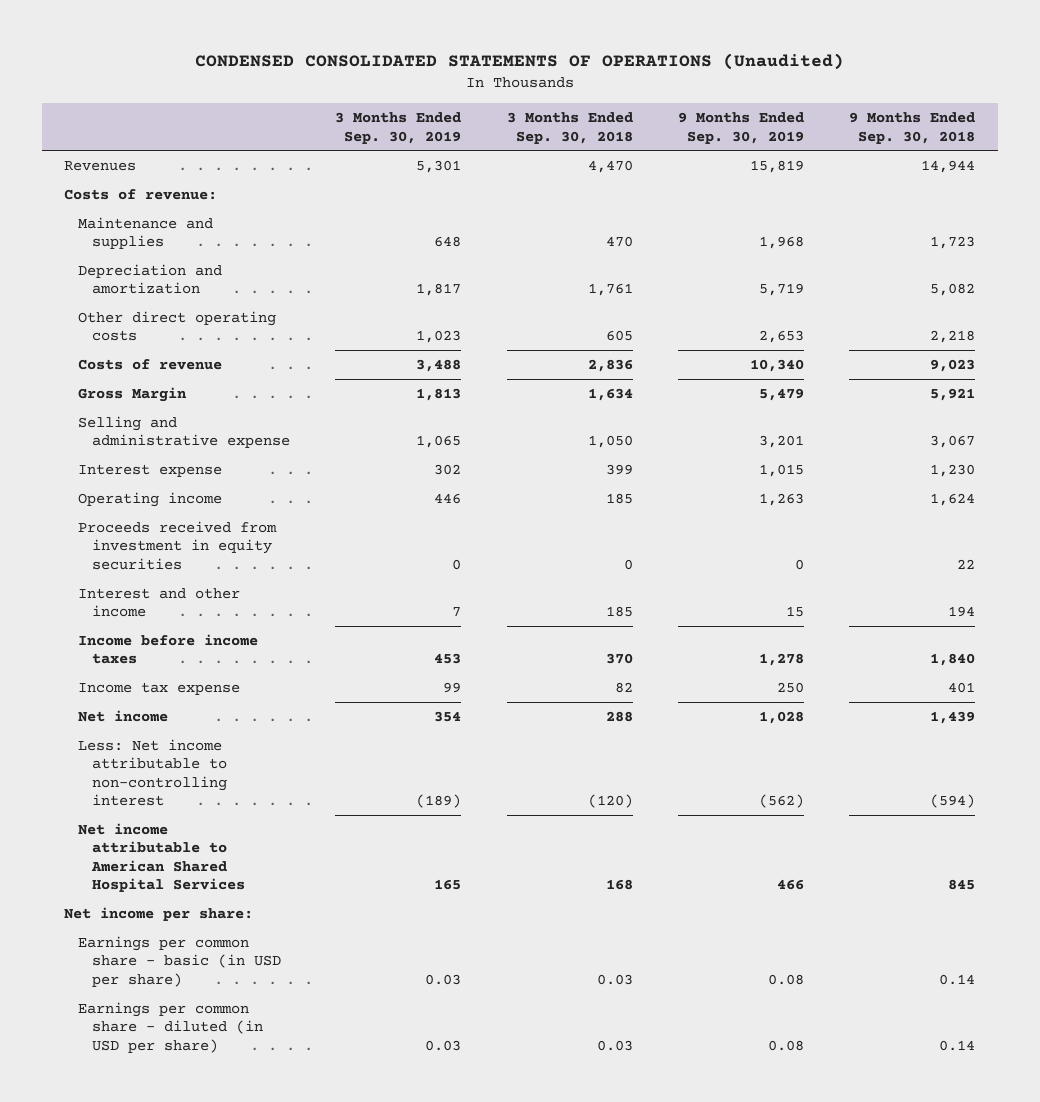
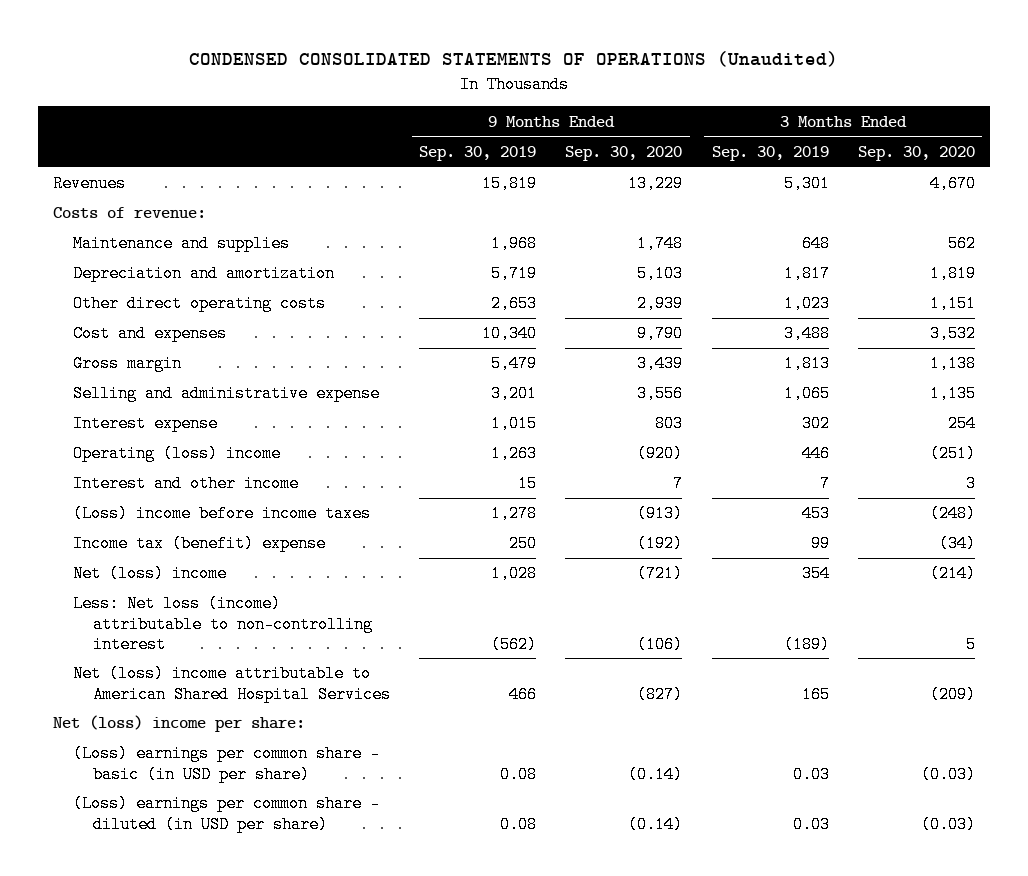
[506,112,633,144] 3 Months Ended Sep. 30, 2018 -> none
[849,112,976,144] 9 Months Ended Sep. 30, 2018 -> none
none -> [565,145,683,161] Sep. 30, 2020
none -> [858,145,976,161] Sep. 30, 2020
[78,359,223,371] Costs of revenue -> [72,325,227,343] Cost and expenses
[78,387,188,403] Gross Margin -> [72,355,182,373] Gross margin
[78,521,278,570] Proceeds received from investment in equity securities -> none
[78,492,223,508] Operating income -> [72,445,281,463] Operating (loss) income
[78,634,259,665] Income before income taxes -> [72,505,371,523] (Loss) income before income taxes
[78,682,241,696] Income tax expense -> [72,535,326,553] Income tax (benefit) expense
[78,710,169,723] Net income -> [72,565,227,583] Net (loss) income
[78,739,227,807] Less: Net income attributable to non-controlling interest -> [72,595,373,653] Less: Net loss (income) attributable to non-controlling interest
[78,823,245,893] Net income attributable to American Shared Hospital Services -> [72,665,391,703] Net (loss) income attributable to American Shared Hospital Services
[64,907,254,922] Net income per share: -> [53,715,306,733] Net (loss) income per share:
[78,936,281,987] Earnings per common share - basic (in USD per share) -> [72,745,380,783] (Loss) earnings per common share - basic (in USD per share)
[78,1002,263,1053] Earnings per common share - diluted (in USD per share) -> [72,795,380,833] (Loss) earnings per common share - diluted (in USD per share)

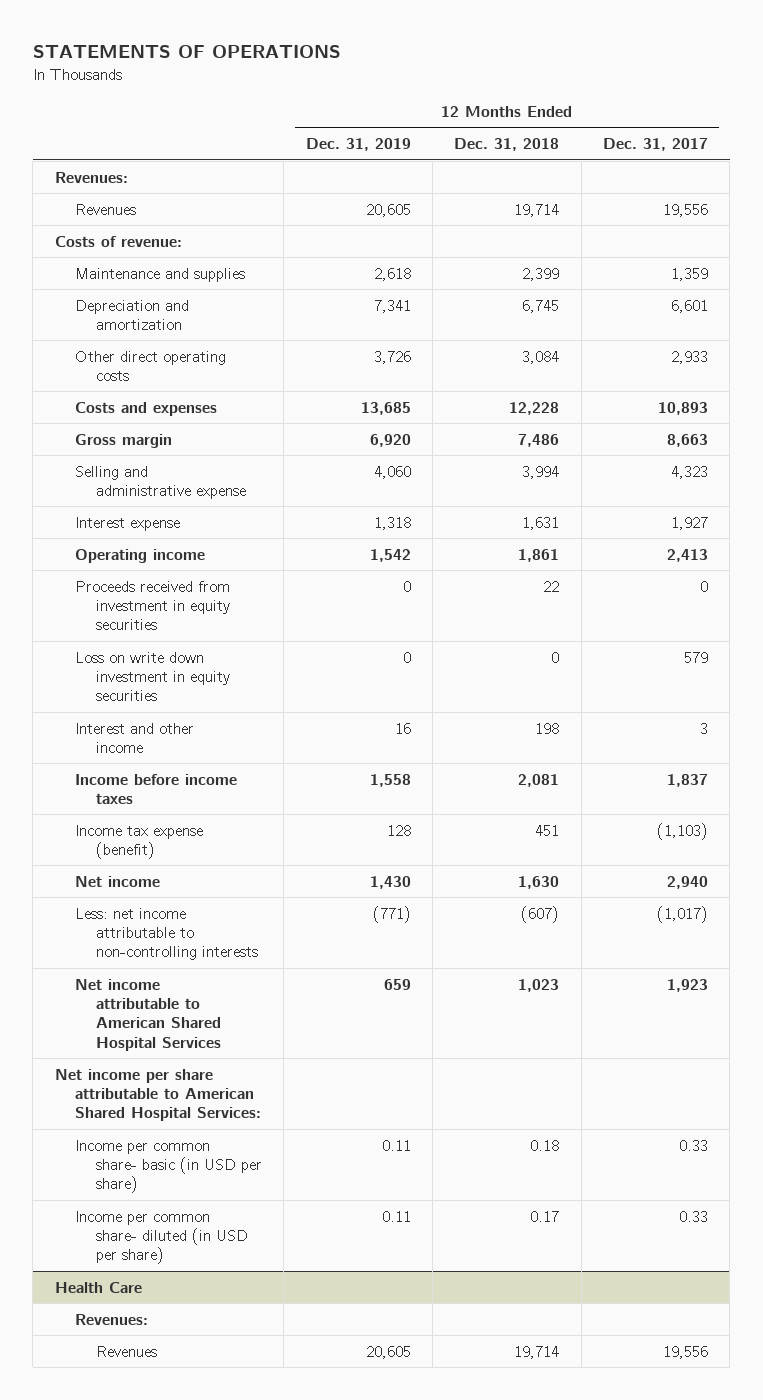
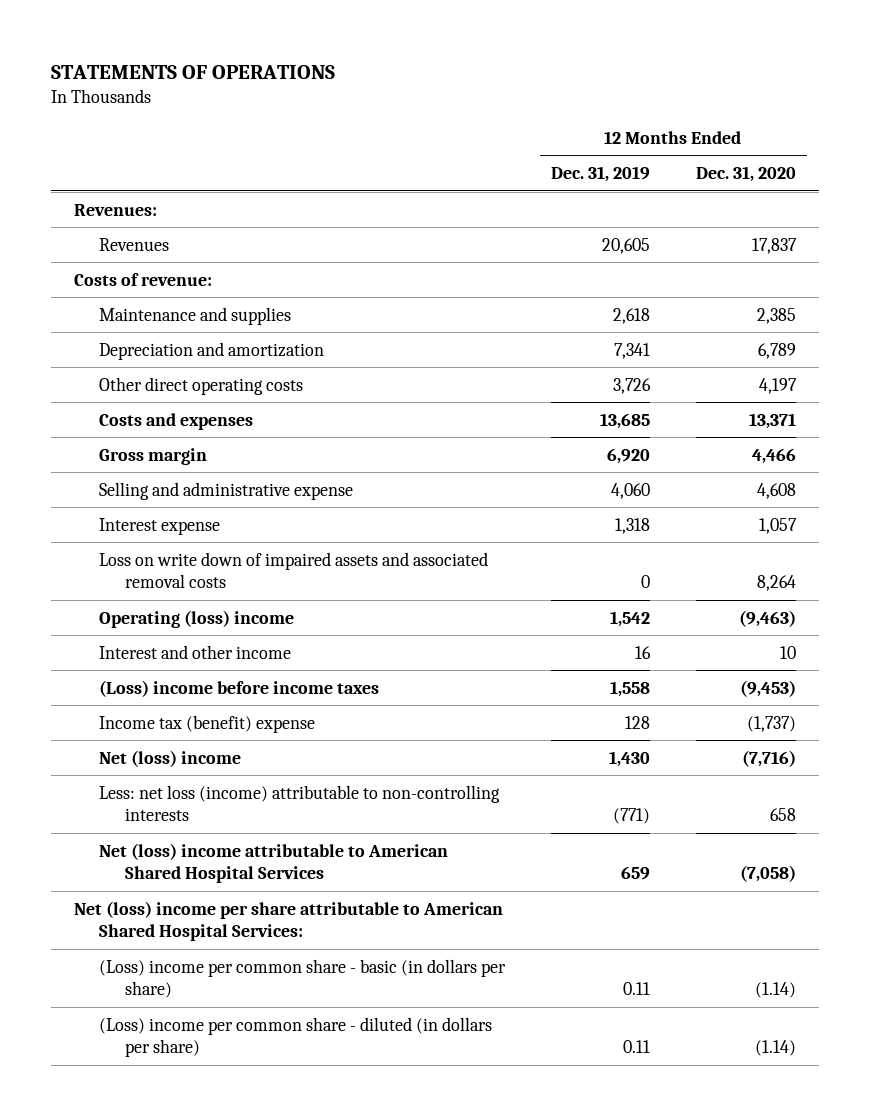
[454,138,560,152] Dec. 31, 2018 -> none
[602,138,708,152] Dec. 31, 2017 -> none
none -> [695,166,796,183] Dec. 31, 2020
[75,580,231,631] Proceeds received from investment in equity securities -> none
[75,651,230,702] Loss on write down investment in equity securities -> none
none -> [99,551,489,589] Loss on write down of impaired assets and associated removal costs
[75,548,206,563] Operating income -> [99,609,295,628] Operating (loss) income
[54,1281,142,1293] Health Care -> none
[75,1313,149,1325] Revenues: -> none
[95,1345,157,1357] Revenues -> none
[75,773,238,804] Income before income taxes -> [99,679,380,697] (Loss) income before income taxes
[75,824,204,859] Income tax expense (benefit) -> [99,714,316,733] Income tax (benefit) expense
[75,875,161,887] Net income -> [99,749,242,767] Net (loss) income
[75,907,258,961] Less: net income attributable to non-controlling interests -> [99,784,501,822] Less: net loss (income) attributable to non-controlling interests
[75,978,221,1051] Net income attributable to American Shared Hospital Services -> [99,842,449,884] Net (loss) income attributable to American Shared Hospital Services
[54,1068,262,1122] Net income per share attributable to American Shared Hospital Services: -> [74,900,504,942] Net (loss) income per share attributable to American Shared Hospital Services:
[75,1139,262,1194] Income per common share- basic (in USD per share) -> [99,958,507,999] (Loss) income per common share - basic (in dollars per share)
[75,1210,248,1265] Income per common share- diluted (in USD per share) -> [99,1016,493,1058] (Loss) income per common share - diluted (in dollars per share)

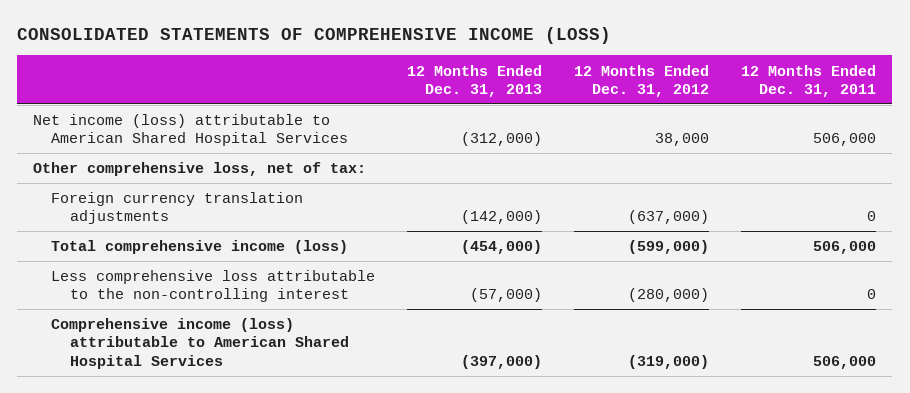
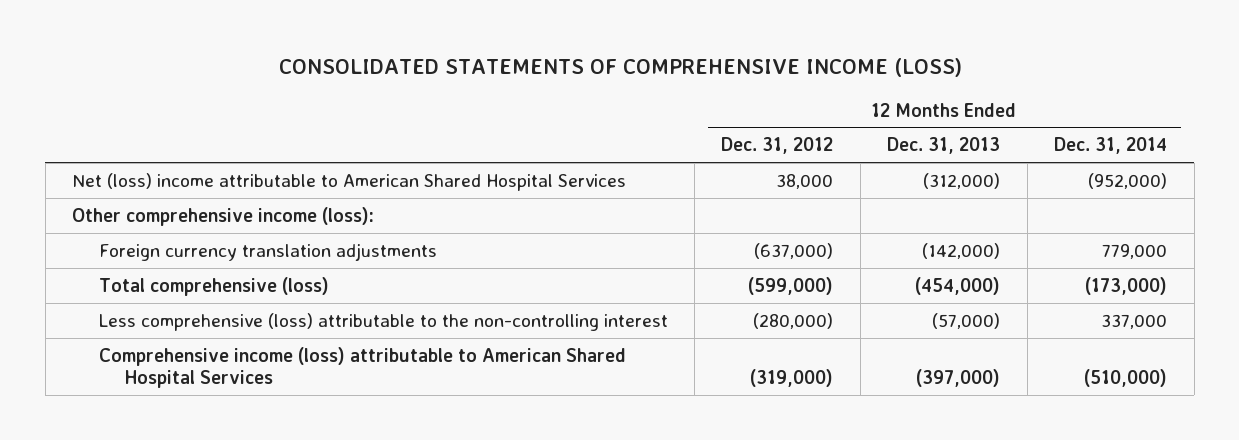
[741,64,877,97] 12 Months Ended Dec. 31, 2011 -> none
none -> [1054,137,1168,155] Dec. 31, 2014
[33,114,349,147] Net income (loss) attributable to American Shared Hospital Services -> [72,172,627,191] Net (loss) income attributable to American Shared Hospital Services
[33,162,367,177] Other comprehensive loss, net of tax: -> [72,206,375,226] Other comprehensive income (loss):
[51,240,349,255] Total comprehensive income (loss) -> [98,276,329,296] Total comprehensive (loss)
[51,270,376,303] Less comprehensive loss attributable to the non-controlling interest -> [98,312,668,331] Less comprehensive (loss) attributable to the non-controlling interest

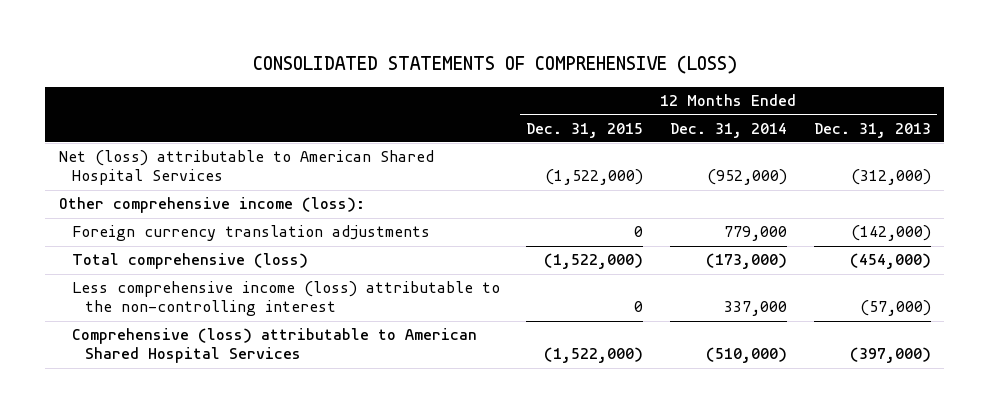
[278,58,962,78] CONSOLIDATED STATEMENTS OF COMPREHENSIVE INCOME (LOSS) -> [252,55,737,75] CONSOLIDATED STATEMENTS OF COMPREHENSIVE (LOSS)
[721,137,834,155] Dec. 31, 2012 -> none
none -> [526,122,644,138] Dec. 31, 2015
[72,172,627,191] Net (loss) income attributable to American Shared Hospital Services -> [58,150,434,186] Net (loss) attributable to American Shared Hospital Services
[98,312,668,331] Less comprehensive (loss) attributable to the non-controlling interest -> [71,281,500,317] Less comprehensive income (loss) attributable to the non-controlling interest
[98,346,626,389] Comprehensive income (loss) attributable to American Shared Hospital Services -> [71,328,477,364] Comprehensive (loss) attributable to American Shared Hospital Services

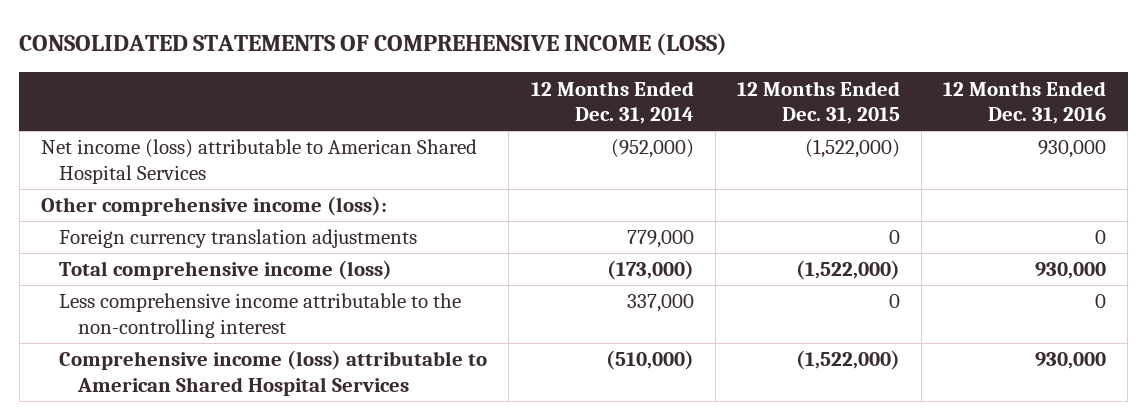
[252,55,737,75] CONSOLIDATED STATEMENTS OF COMPREHENSIVE (LOSS) -> [19,33,728,56] CONSOLIDATED STATEMENTS OF COMPREHENSIVE INCOME (LOSS)
[813,122,931,138] Dec. 31, 2013 -> none
none -> [943,80,1107,125] 12 Months Ended Dec. 31, 2016
[58,150,434,186] Net (loss) attributable to American Shared Hospital Services -> [40,139,477,184] Net income (loss) attributable to American Shared Hospital Services
[71,253,308,270] Total comprehensive (loss) -> [59,260,393,281] Total comprehensive income (loss)
[71,281,500,317] Less comprehensive income (loss) attributable to the non-controlling interest -> [59,293,462,338] Less comprehensive income attributable to the non-controlling interest
[71,328,477,364] Comprehensive (loss) attributable to American Shared Hospital Services -> [59,350,488,396] Comprehensive income (loss) attributable to American Shared Hospital Services

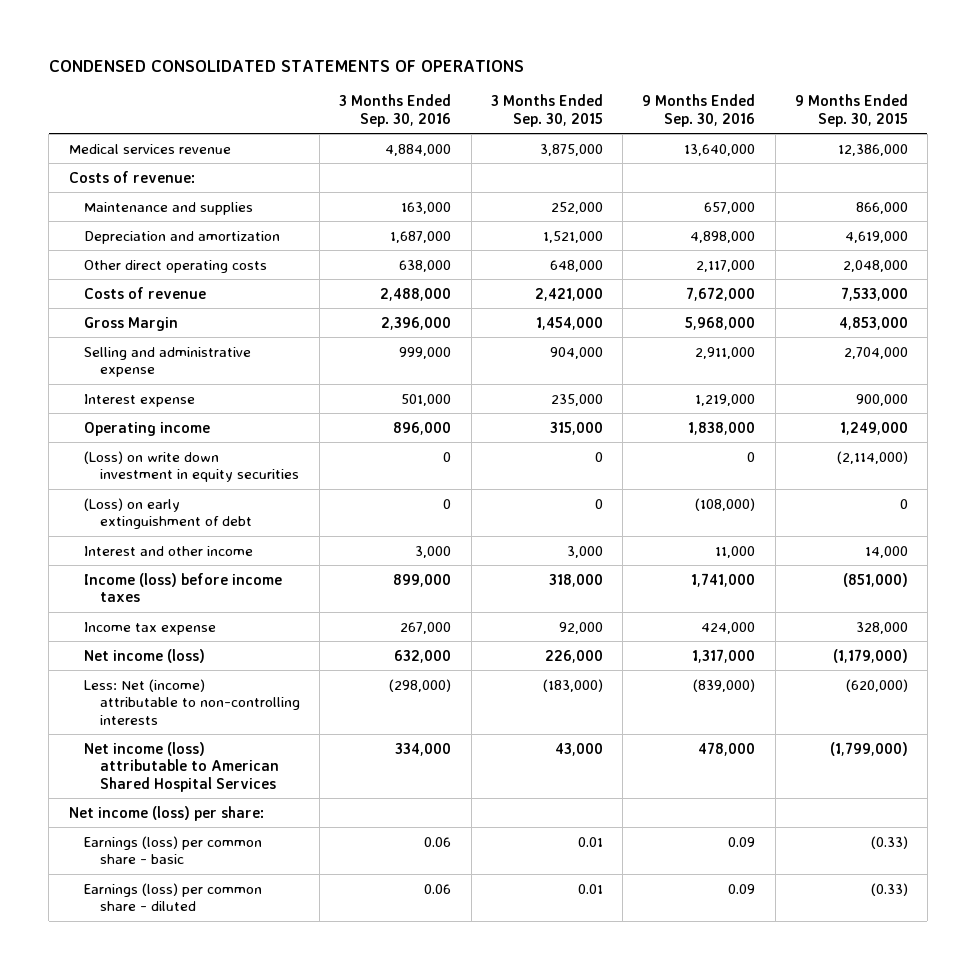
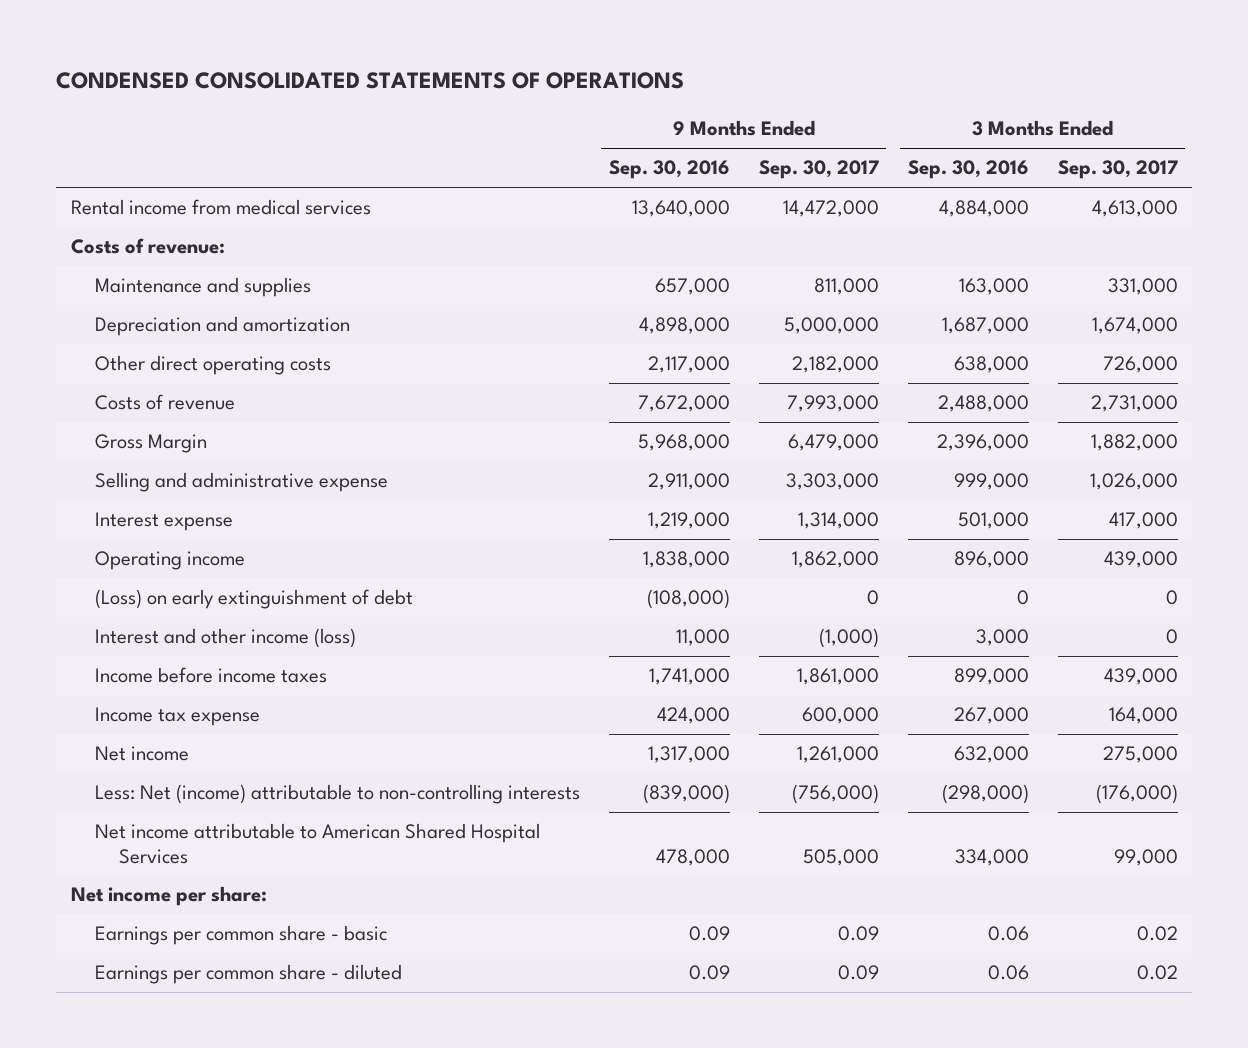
[490,94,603,127] 3 Months Ended Sep. 30, 2015 -> none
[794,94,908,127] 9 Months Ended Sep. 30, 2015 -> none
none -> [758,160,879,180] Sep. 30, 2017
none -> [1057,160,1178,180] Sep. 30, 2017
[68,143,231,154] Medical services revenue -> [70,199,371,216] Rental income from medical services
[84,450,299,483] (Loss) on write down investment in equity securities -> none
[84,545,254,556] Interest and other income -> [94,628,356,649] Interest and other income (loss)
[84,572,283,603] Income (loss) before income taxes -> [94,667,327,684] Income before income taxes
[84,648,206,663] Net income (loss) -> [94,746,189,762] Net income
[84,741,279,792] Net income (loss) attributable to American Shared Hospital Services -> [94,823,540,864] Net income attributable to American Shared Hospital Services
[68,805,264,821] Net income (loss) per share: -> [70,886,267,907] Net income per share:
[84,835,263,865] Earnings (loss) per common share - basic -> [94,925,387,946] Earnings per common share - basic
[84,882,263,912] Earnings (loss) per common share - diluted -> [94,964,402,985] Earnings per common share - diluted

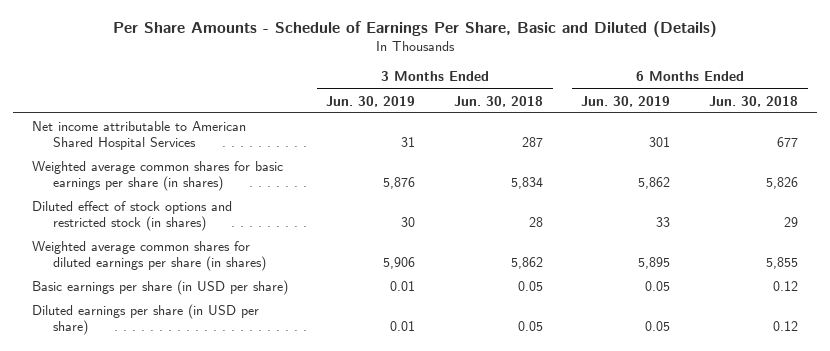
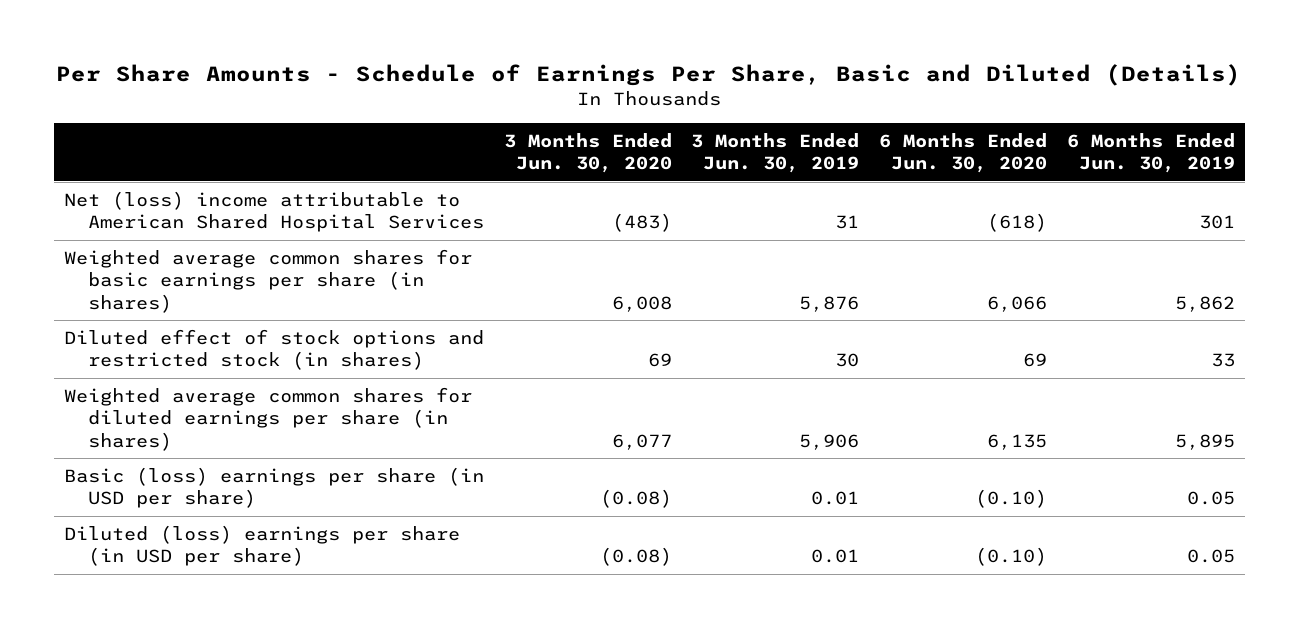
[453,95,543,107] Jun. 30, 2018 -> none
[708,95,798,107] Jun. 30, 2018 -> none
none -> [503,132,672,174] 3 Months Ended Jun. 30, 2020
none -> [879,132,1048,174] 6 Months Ended Jun. 30, 2020
[31,120,246,150] Net income attributable to American Shared Hospital Services -> [63,190,485,233] Net (loss) income attributable to American Shared Hospital Services
[31,279,288,295] Basic earnings per share (in USD per share) -> [63,466,484,509] Basic (loss) earnings per share (in USD per share)
[31,303,259,335] Diluted earnings per share (in USD per share) -> [63,524,460,567] Diluted (loss) earnings per share (in USD per share)

